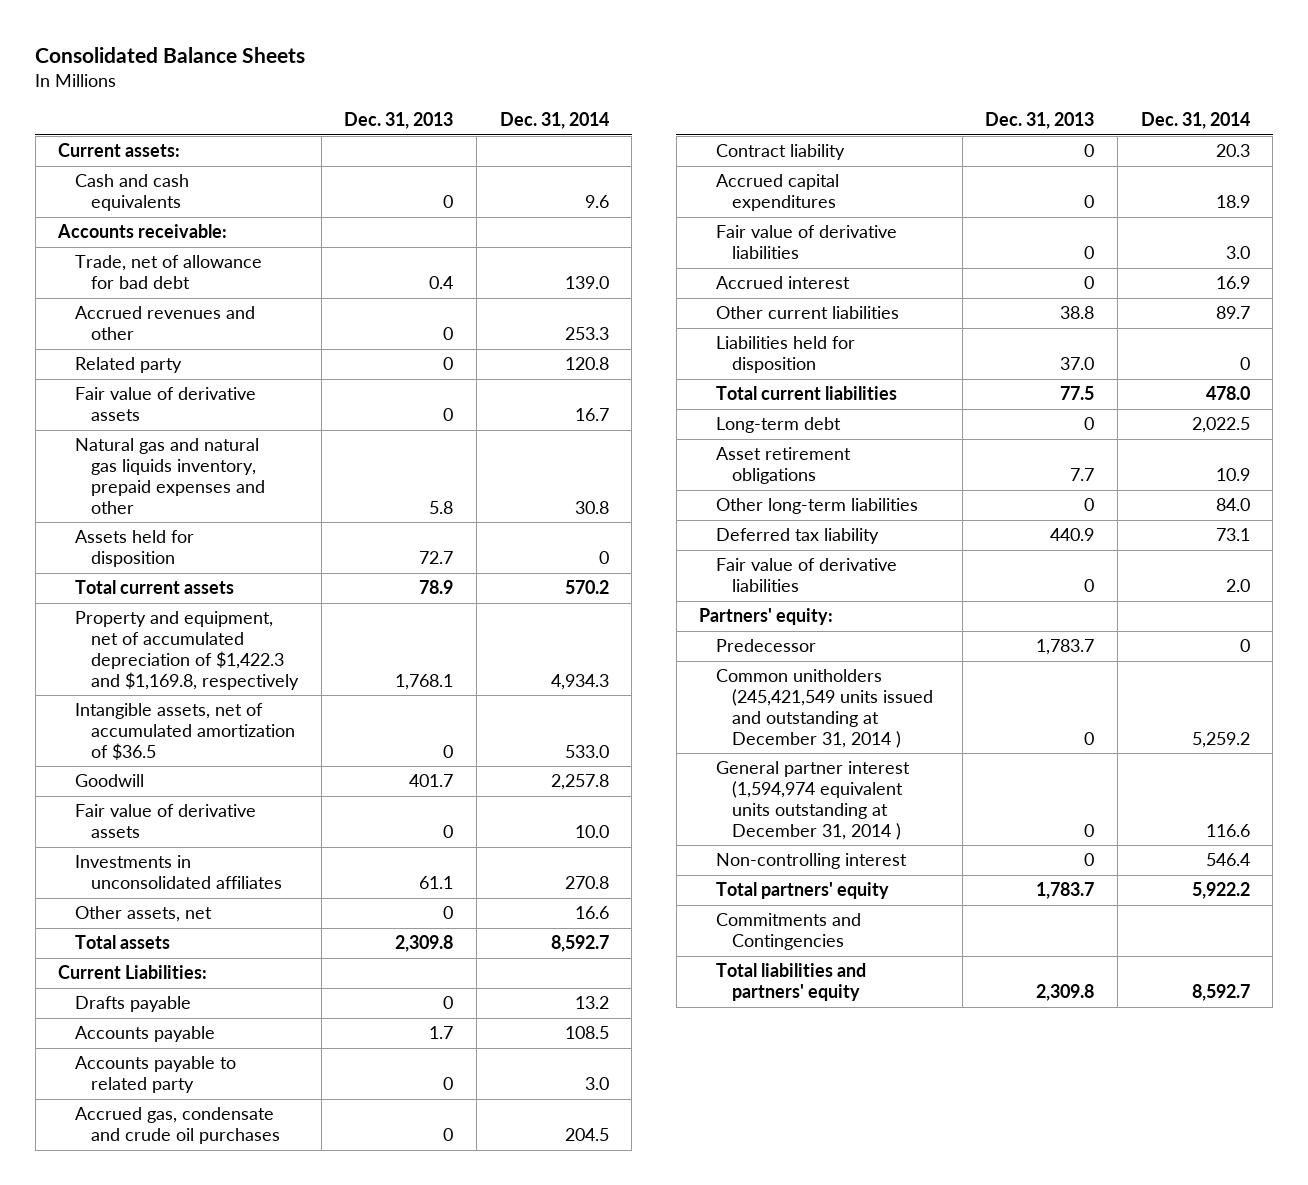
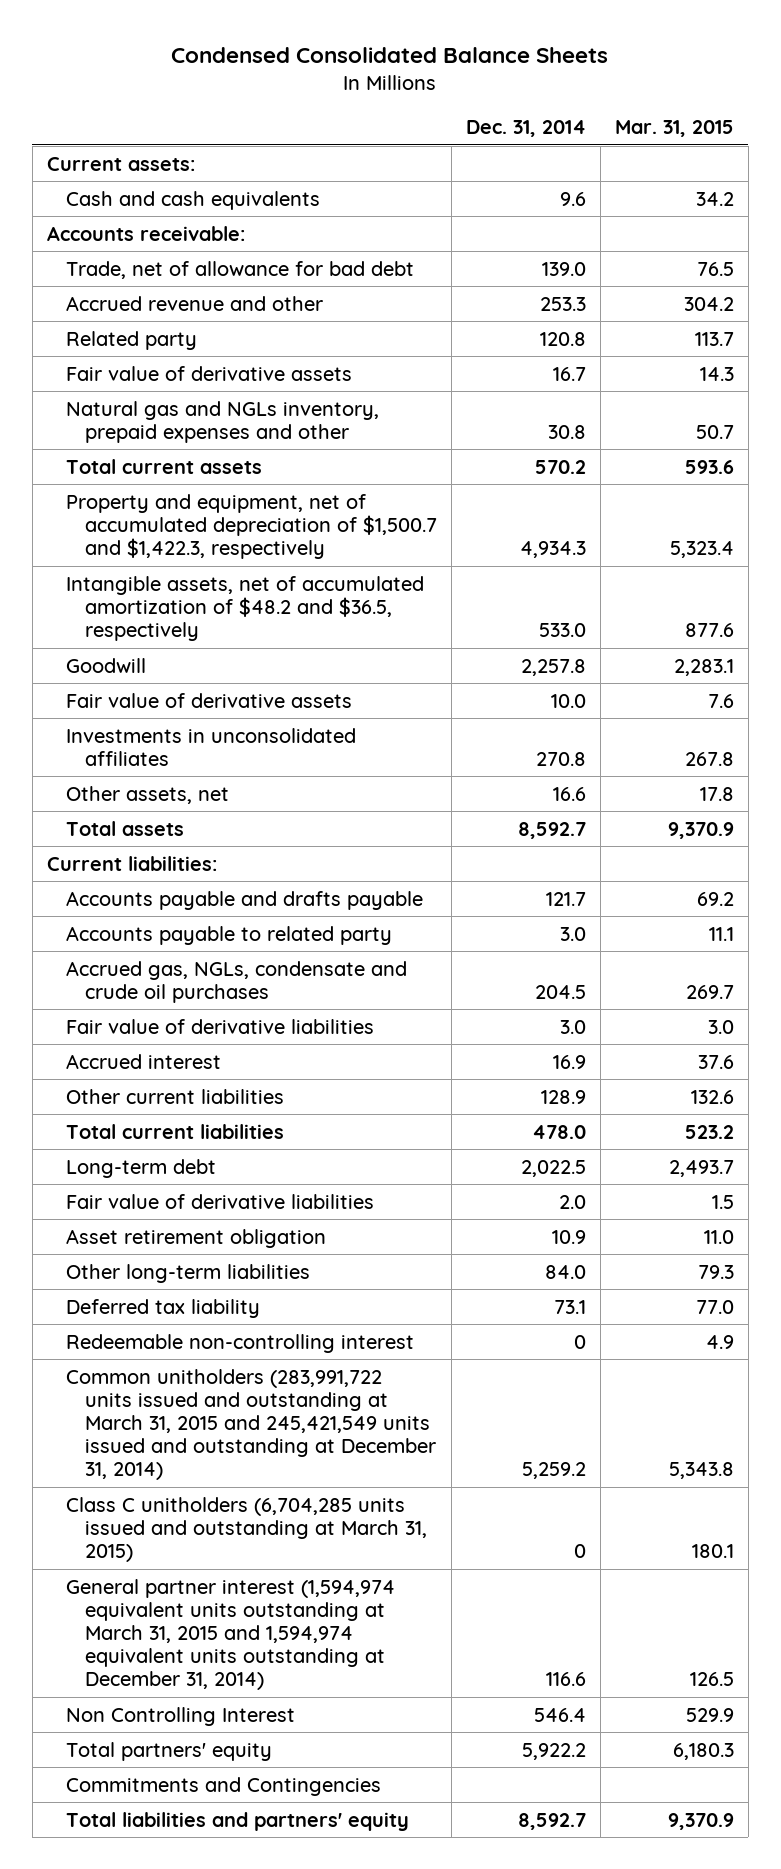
[35,46,306,63] Consolidated Balance Sheets -> [171,46,609,63] Condensed Consolidated Balance Sheets
[344,112,454,130] Dec. 31, 2013 -> none
none -> [614,120,734,138] Mar. 31, 2015
[74,306,255,341] Accrued revenues and other -> [65,295,323,311] Accrued revenue and other
[74,530,194,568] Assets held for disposition -> none
[74,438,266,514] Natural gas and natural gas liquids inventory, prepaid expenses and other -> [65,400,379,443] Natural gas and NGLs inventory, prepaid expenses and other
[74,611,300,690] Property and equipment, net of accumulated depreciation of $1,422.3 and $1,169.8, respectively -> [65,493,437,559] Property and equipment, net of accumulated depreciation of $1,500.7 and $1,422.3, respectively
[74,703,296,760] Intangible assets, net of accumulated amortization of $36.5 -> [65,575,424,641] Intangible assets, net of accumulated amortization of $48.2 and $36.5, respectively
[74,996,191,1013] Drafts payable -> none
[58,965,208,980] Current Liabilities: -> [46,855,217,871] Current liabilities:
[74,1026,215,1043] Accounts payable -> [65,890,423,910] Accounts payable and drafts payable
[564,1026,609,1040] 108.5 -> [545,891,586,906] 121.7
[715,144,845,161] Contract liability -> none
[715,174,839,212] Accrued capital expenditures -> none
[74,1107,281,1145] Accrued gas, condensate and crude oil purchases -> [65,960,407,1003] Accrued gas, NGLs, condensate and crude oil purchases
[715,336,855,374] Liabilities held for disposition -> none
[1215,306,1250,320] 89.7 -> [540,1089,586,1104] 128.9
[715,558,897,593] Fair value of derivative liabilities -> [65,1193,374,1209] Fair value of derivative liabilities
[715,447,851,485] Asset retirement obligations -> [65,1228,326,1248] Asset retirement obligation
[699,608,834,626] Partners' equity: -> none
[715,639,816,653] Predecessor -> none
none -> [65,1333,414,1353] Redeemable non-controlling interest
[715,669,934,748] Common unitholders (245,421,549 units issued and outstanding at December 31, 2014 ) -> [65,1368,436,1480] Common unitholders (283,991,722 units issued and outstanding at March 31, 2015 and 245,421,549 units issued and outstanding at December 31, 2014)
none -> [65,1496,427,1562] Class C unitholders (6,704,285 units issued and outstanding at March 31, 2015)
[715,761,910,840] General partner interest (1,594,974 equivalent units outstanding at December 31, 2014 ) -> [65,1578,395,1690] General partner interest (1,594,974 equivalent units outstanding at March 31, 2015 and 1,594,974 equivalent units outstanding at December 31, 2014)
[715,853,907,870] Non-controlling interest -> [65,1706,295,1726] Non Controlling Interest

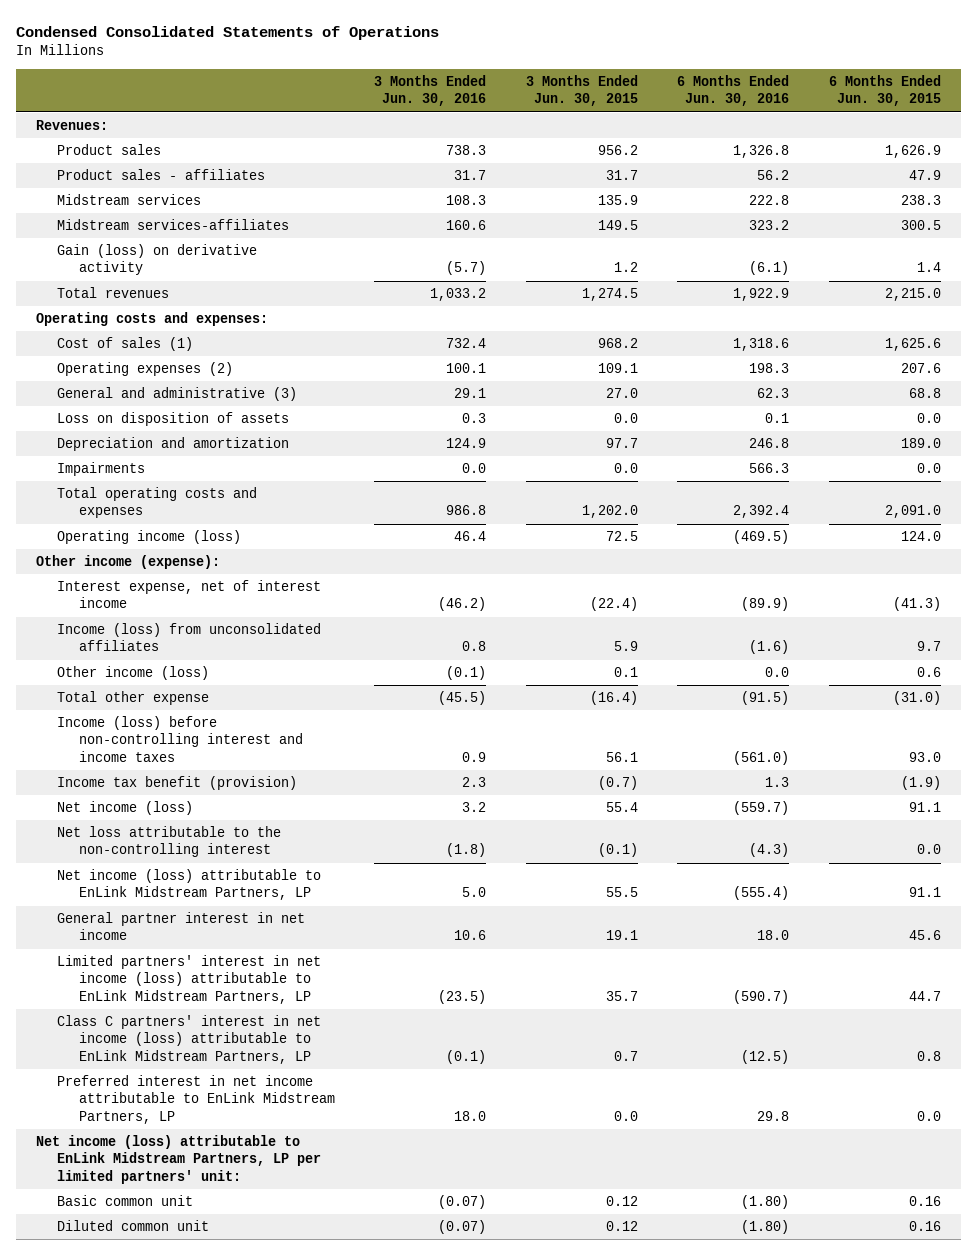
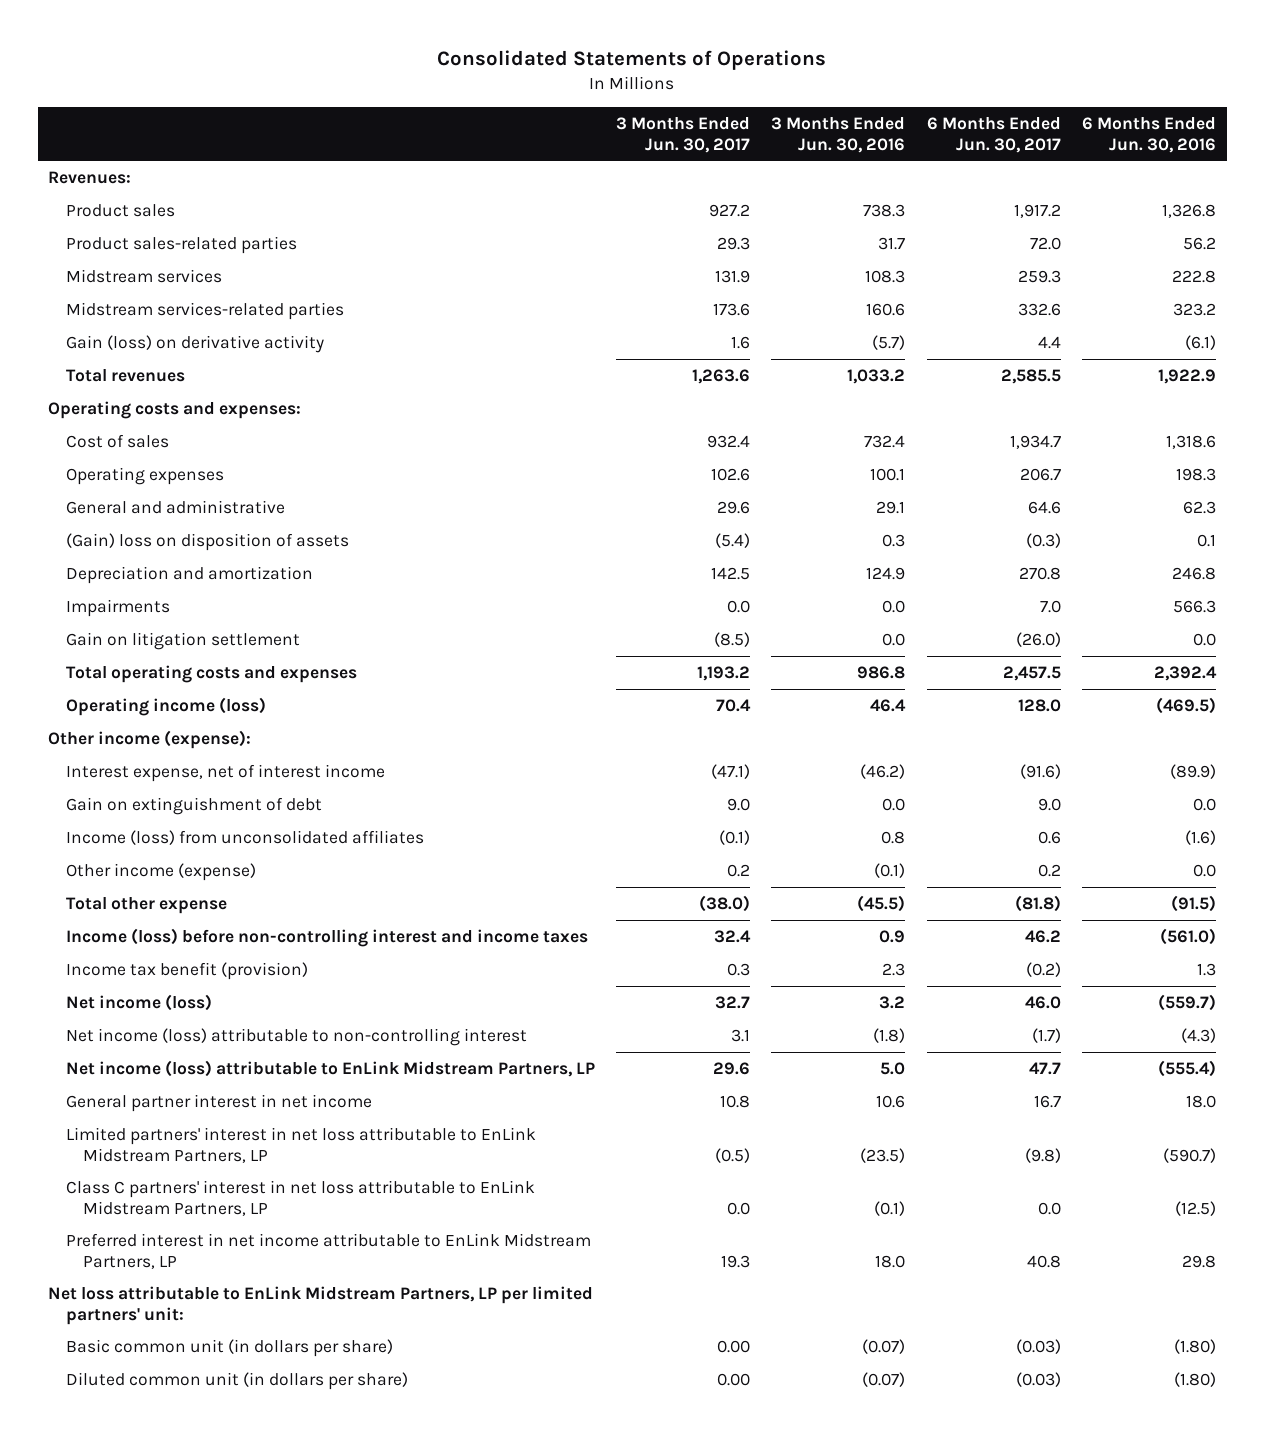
[16,26,440,41] Condensed Consolidated Statements of Operations -> [437,50,827,71] Consolidated Statements of Operations
[525,75,638,107] 3 Months Ended Jun. 30, 2015 -> none
[828,75,941,107] 6 Months Ended Jun. 30, 2015 -> none
none -> [615,116,750,153] 3 Months Ended Jun. 30, 2017
none -> [926,116,1061,153] 6 Months Ended Jun. 30, 2017
[57,169,266,181] Product sales - affiliates -> [65,235,297,254] Product sales-related parties
[57,219,290,231] Midstream services-affiliates -> [65,301,344,320] Midstream services-related parties
[57,337,194,352] Cost of sales (1) -> [65,433,169,448] Cost of sales
[57,362,234,377] Operating expenses (2) -> [65,466,224,485] Operating expenses
[57,387,298,402] General and administrative (3) -> [65,499,285,514] General and administrative
[57,412,290,427] Loss on disposition of assets -> [65,532,349,551] (Gain) loss on disposition of assets
none -> [65,631,300,650] Gain on litigation settlement
none -> [65,796,322,815] Gain on extinguishment of debt
[57,666,210,681] Other income (loss) -> [65,862,256,881] Other income (expense)
[57,826,282,858] Net loss attributable to the non-controlling interest -> [65,1027,527,1046] Net income (loss) attributable to non-controlling interest
[57,955,322,1004] Limited partners' interest in net income (loss) attributable to EnLink Midstream Partners, LP -> [65,1126,536,1163] Limited partners' interest in net loss attributable to EnLink Midstream Partners, LP
[57,1015,322,1064] Class C partners' interest in net income (loss) attributable to EnLink Midstream Partners, LP -> [65,1179,535,1216] Class C partners' interest in net loss attributable to EnLink Midstream Partners, LP
[35,1135,322,1184] Net income (loss) attributable to EnLink Midstream Partners, LP per limited partners' unit: -> [48,1285,594,1325] Net loss attributable to EnLink Midstream Partners, LP per limited partners' unit:
[57,1195,194,1207] Basic common unit -> [65,1338,393,1357] Basic common unit (in dollars per share)
[57,1220,210,1232] Diluted common unit -> [65,1371,408,1390] Diluted common unit (in dollars per share)

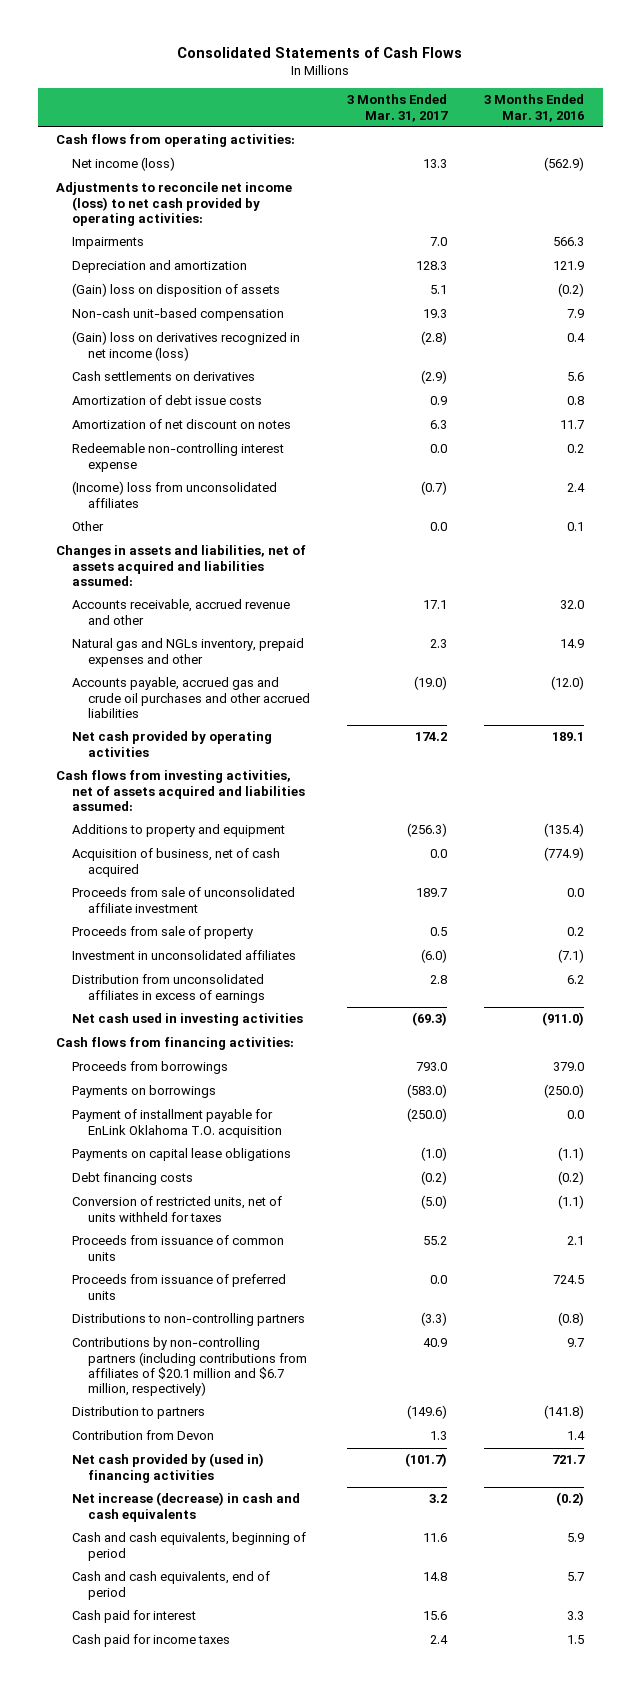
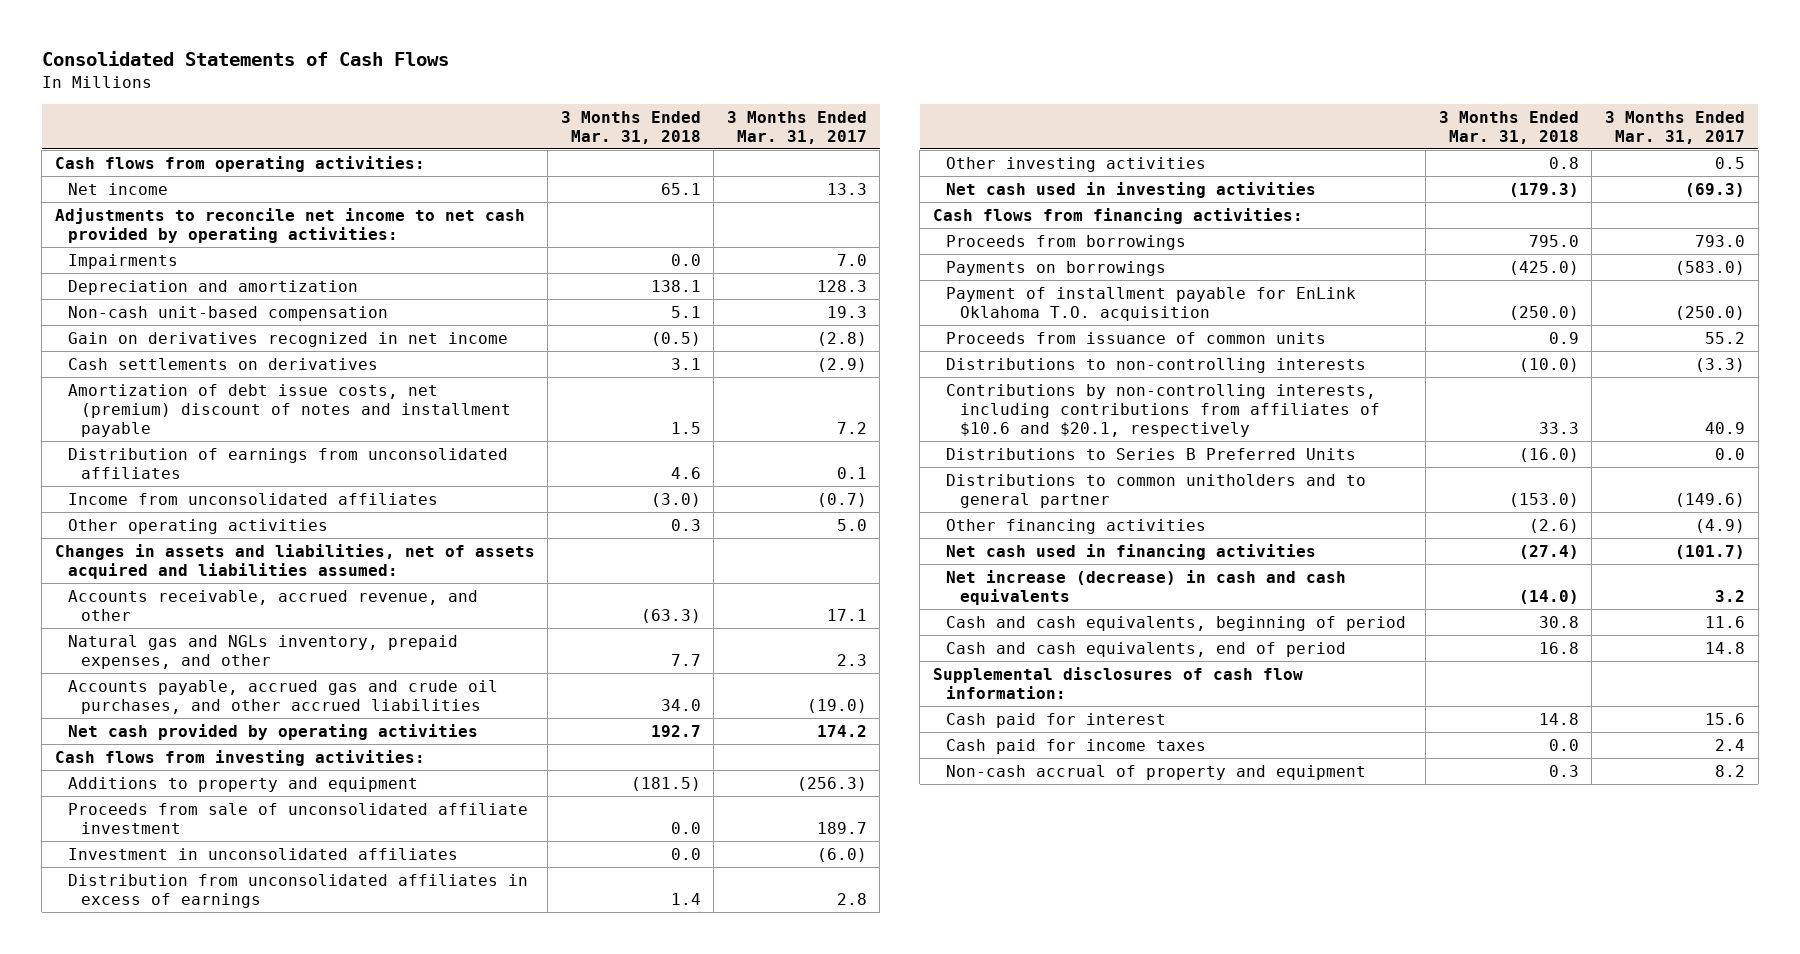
[484,94,585,122] 3 Months Ended Mar. 31, 2016 -> none
none -> [560,110,701,144] 3 Months Ended Mar. 31, 2018
[72,157,176,172] Net income (loss) -> [67,182,168,195] Net income
[56,182,293,226] Adjustments to reconcile net income (loss) to net cash provided by operating activities: -> [54,207,525,243] Adjustments to reconcile net income to net cash provided by operating activities:
[72,283,281,298] (Gain) loss on disposition of assets -> none
[72,331,301,361] (Gain) loss on derivatives recognized in net income (loss) -> [67,331,508,347] Gain on derivatives recognized in net income
[72,395,263,406] Amortization of debt issue costs -> none
[72,419,292,430] Amortization of net discount on notes -> none
[72,443,285,472] Redeemable non-controlling interest expense -> none
none -> [67,383,512,437] Amortization of debt issue costs, net (premium) discount of notes and installment payable
none -> [67,447,508,479] Distribution of earnings from unconsolidated affiliates
[72,481,278,508] (Income) loss from unconsolidated affiliates -> [67,492,438,505] Income from unconsolidated affiliates
[72,521,105,532] Other -> [67,518,328,534] Other operating activities
[430,522,448,532] 0.0 -> [836,518,867,531] 5.0
[72,599,291,625] Accounts receivable, accrued revenue and other -> [67,589,478,621] Accounts receivable, accrued revenue, and other
[72,638,305,667] Natural gas and NGLs inventory, prepaid expenses and other -> [67,634,458,669] Natural gas and NGLs inventory, prepaid expenses, and other
[72,677,311,718] Accounts payable, accrued gas and crude oil purchases and other accrued liabilities -> [67,679,498,714] Accounts payable, accrued gas and crude oil purchases, and other accrued liabilities
[56,770,306,811] Cash flows from investing activities, net of assets acquired and liabilities assumed: -> [54,749,425,766] Cash flows from investing activities:
[72,848,281,877] Acquisition of business, net of cash acquired -> none
[72,926,254,940] Proceeds from sale of property -> none
none -> [946,156,1207,172] Other investing activities
[72,1148,292,1162] Payments on capital lease obligations -> none
[72,1172,194,1186] Debt financing costs -> none
[72,1196,283,1222] Conversion of restricted units, net of units withheld for taxes -> none
[72,1274,287,1300] Proceeds from issuance of preferred units -> none
[72,1430,215,1441] Contribution from Devon -> none
[72,1313,306,1327] Distributions to non-controlling partners -> [946,357,1367,373] Distributions to non-controlling interests
[72,1337,308,1397] Contributions by non-controlling partners (including contributions from affiliates of $20.1 million and $6.7 million, respectively) -> [946,383,1380,437] Contributions by non-controlling interests, including contributions from affiliates of $10.6 and $20.1, respectively
none -> [946,447,1357,460] Distributions to Series B Preferred Units
[72,1406,206,1420] Distribution to partners -> [946,473,1367,508] Distributions to common unitholders and to general partner
none -> [946,518,1207,534] Other financing activities
[72,1453,265,1483] Net cash provided by (used in) financing activities -> [946,543,1317,560] Net cash used in financing activities
none -> [932,666,1303,699] Supplemental disclosures of cash flow information:
none -> [946,764,1367,780] Non-cash accrual of property and equipment

